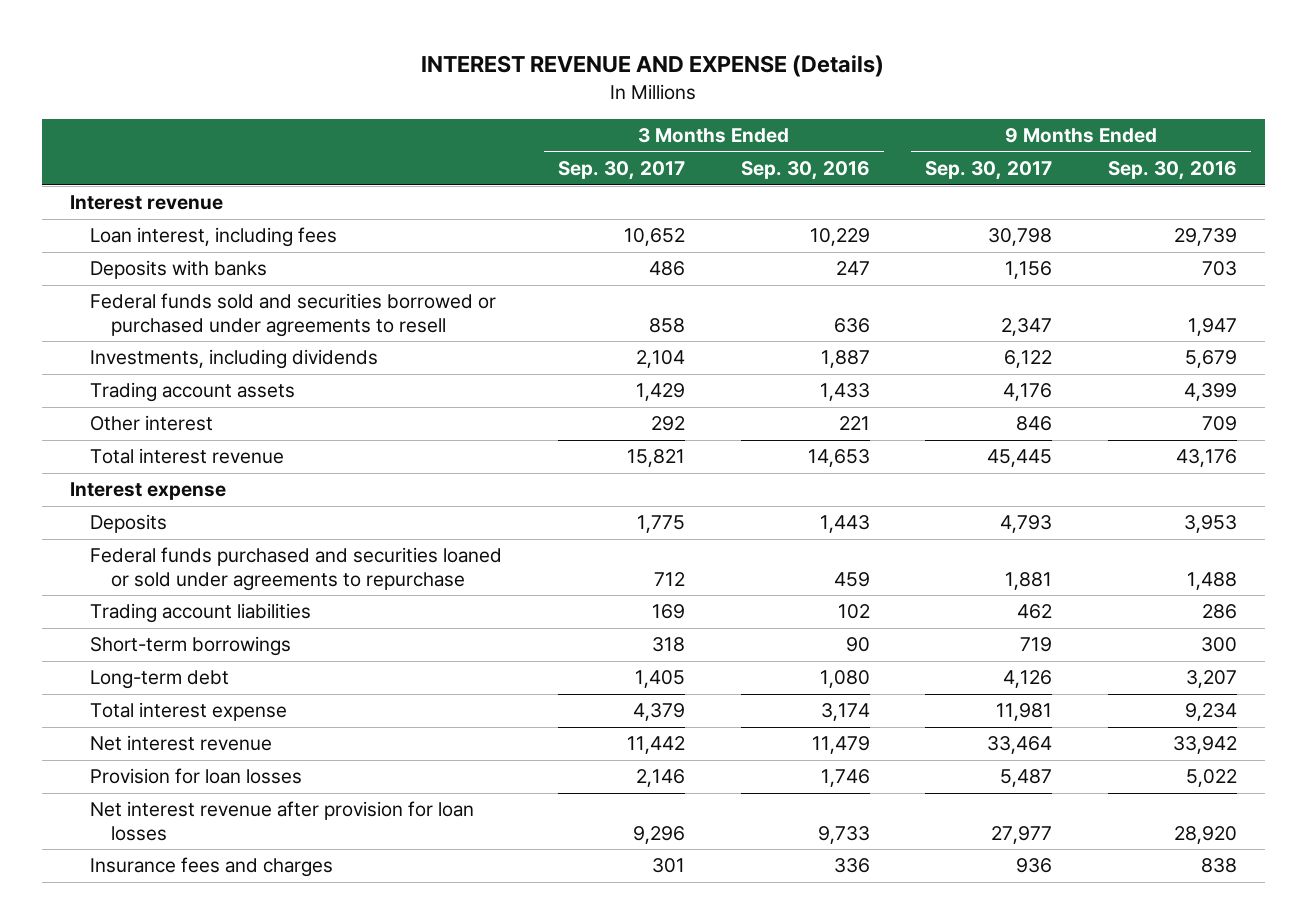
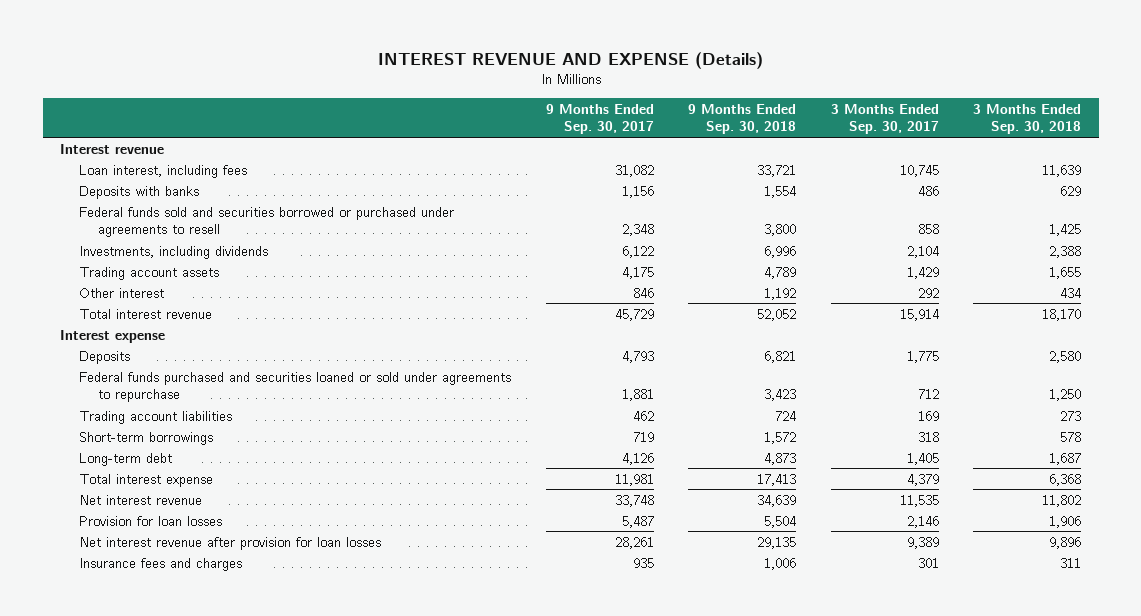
[740,161,870,181] Sep. 30, 2016 -> none
[1107,161,1237,181] Sep. 30, 2016 -> none
none -> [688,103,797,135] 9 Months Ended Sep. 30, 2018
none -> [973,103,1082,135] 3 Months Ended Sep. 30, 2018
[624,228,686,247] 10,652 -> [899,164,939,177] 10,745
[988,228,1053,247] 30,798 -> [614,164,654,177] 31,082
[1001,317,1053,336] 2,347 -> [621,224,654,237] 2,348
[1003,383,1053,402] 4,176 -> [621,266,654,279] 4,175
[627,449,686,468] 15,821 -> [899,308,939,321] 15,914
[987,449,1053,468] 45,445 -> [614,308,654,321] 45,729
[627,736,686,755] 11,442 -> [899,494,939,507] 11,535
[987,736,1053,755] 33,464 -> [614,494,654,507] 33,748
[633,825,686,844] 9,296 -> [906,536,939,549] 9,389
[991,825,1053,844] 27,977 -> [614,536,654,549] 28,261
[1016,858,1053,874] 936 -> [632,557,654,568] 935

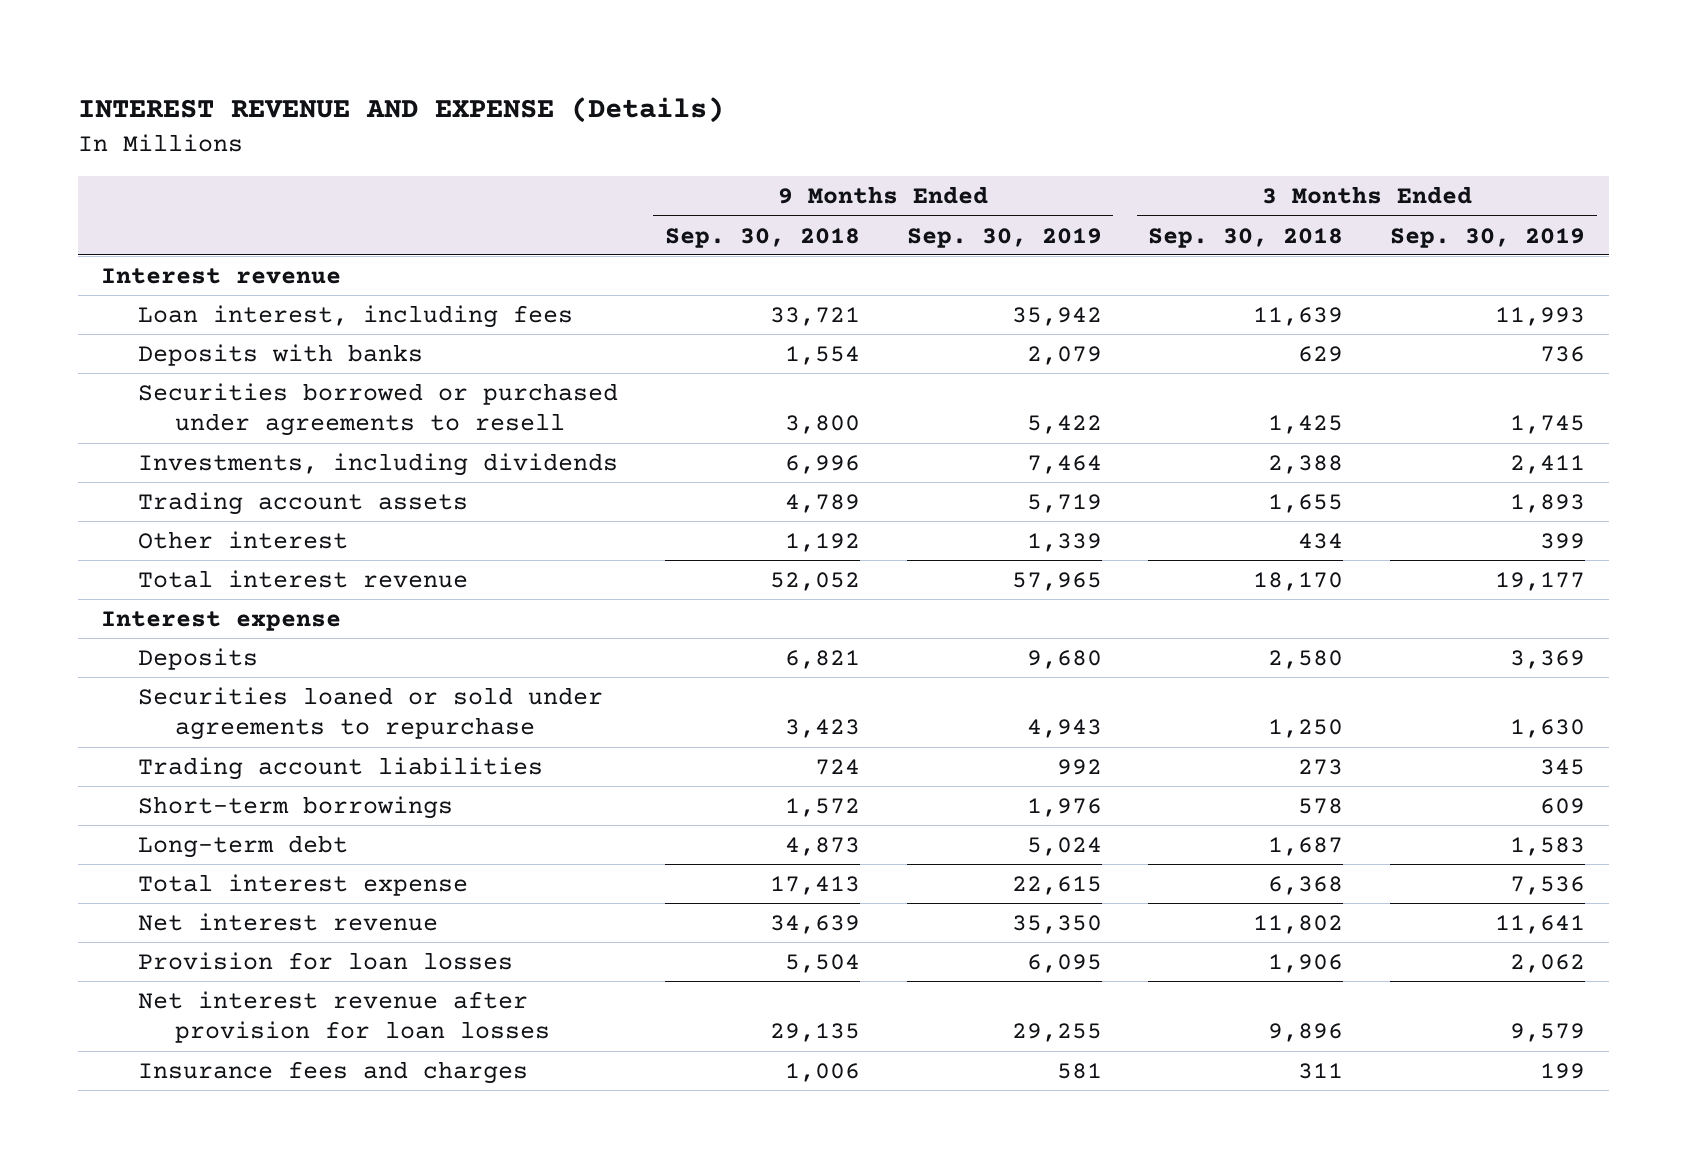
[545,103,654,135] 9 Months Ended Sep. 30, 2017 -> none
[830,103,939,135] 3 Months Ended Sep. 30, 2017 -> none
none -> [906,227,1102,248] Sep. 30, 2019
none -> [1390,227,1586,248] Sep. 30, 2019
[79,206,455,238] Federal funds sold and securities borrowed or purchased under agreements to resell -> [138,382,619,437] Securities borrowed or purchased under agreements to resell
[79,371,512,403] Federal funds purchased and securities loaned or sold under agreements to repurchase -> [138,686,604,741] Securities loaned or sold under agreements to repurchase

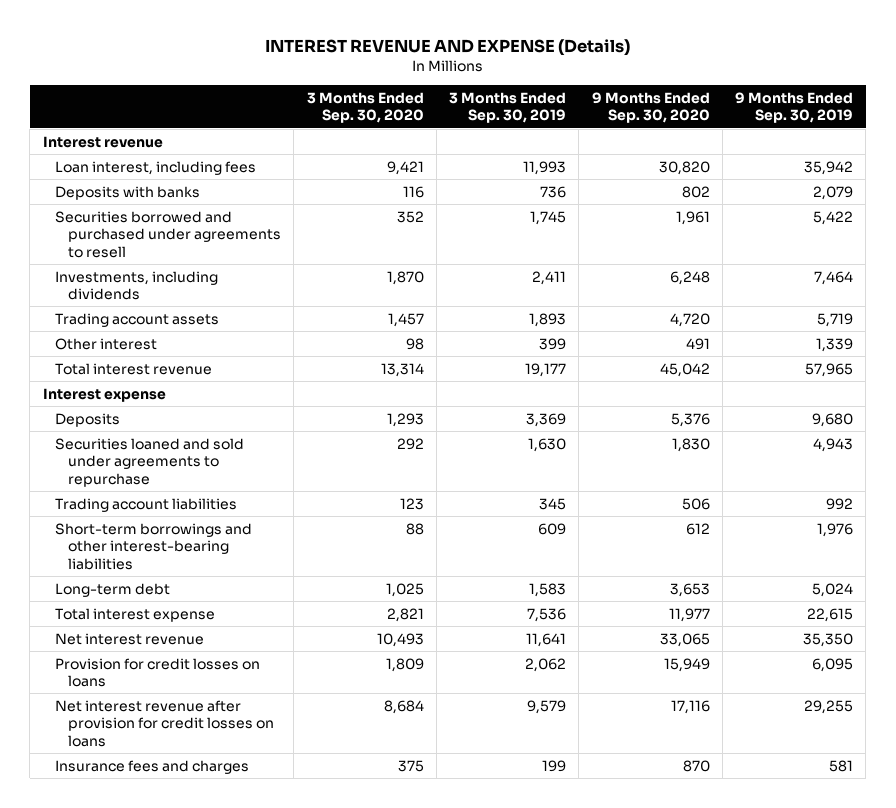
[664,227,860,248] Sep. 30, 2018 -> none
[1148,227,1344,248] Sep. 30, 2018 -> none
none -> [306,91,424,124] 3 Months Ended Sep. 30, 2020
none -> [591,91,710,124] 9 Months Ended Sep. 30, 2020
[138,382,619,437] Securities borrowed or purchased under agreements to resell -> [55,210,282,258] Securities borrowed and purchased under agreements to resell
[138,686,604,741] Securities loaned or sold under agreements to repurchase -> [55,437,245,487] Securities loaned and sold under agreements to repurchase
[138,795,454,819] Short-term borrowings -> [55,522,253,570] Short-term borrowings and other interest-bearing liabilities
[138,951,514,970] Provision for loan losses -> [55,657,261,688] Provision for credit losses on loans
[138,990,550,1044] Net interest revenue after provision for loan losses -> [55,699,275,747] Net interest revenue after provision for credit losses on loans

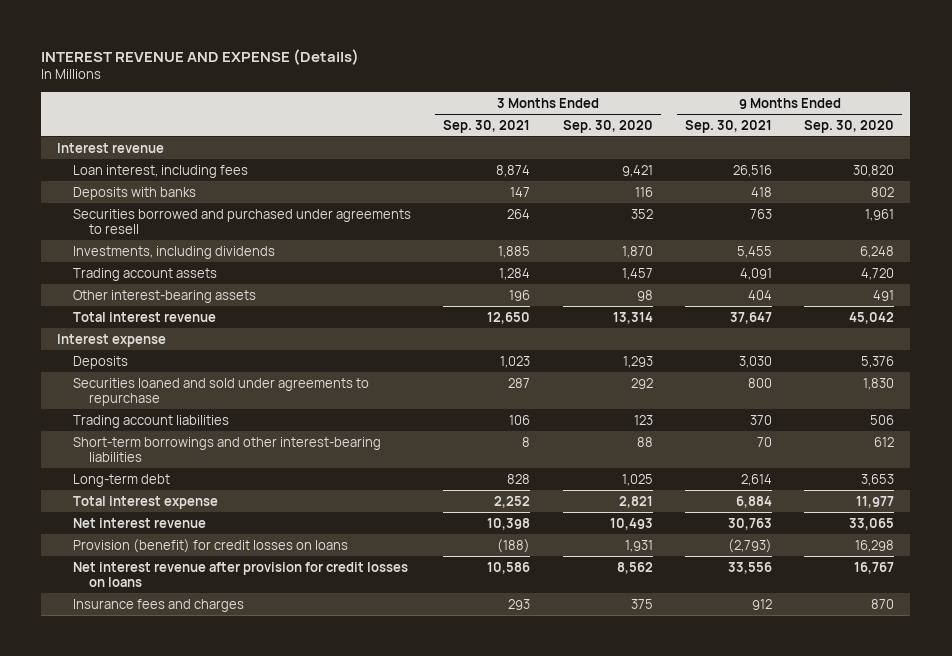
[449,91,567,124] 3 Months Ended Sep. 30, 2019 -> none
[735,91,854,124] 9 Months Ended Sep. 30, 2019 -> none
none -> [443,119,531,133] Sep. 30, 2021
none -> [684,119,772,133] Sep. 30, 2021
[55,337,158,350] Other interest -> [73,289,257,303] Other interest-bearing assets
[55,657,261,688] Provision for credit losses on loans -> [73,538,349,553] Provision (benefit) for credit losses on loans
[385,657,424,672] 1,809 -> [624,539,653,552] 1,931
[663,657,710,672] 15,949 -> [855,539,895,552] 16,298
[383,699,424,714] 8,684 -> [616,561,653,574] 8,562
[670,699,710,714] 17,116 -> [854,561,895,574] 16,767

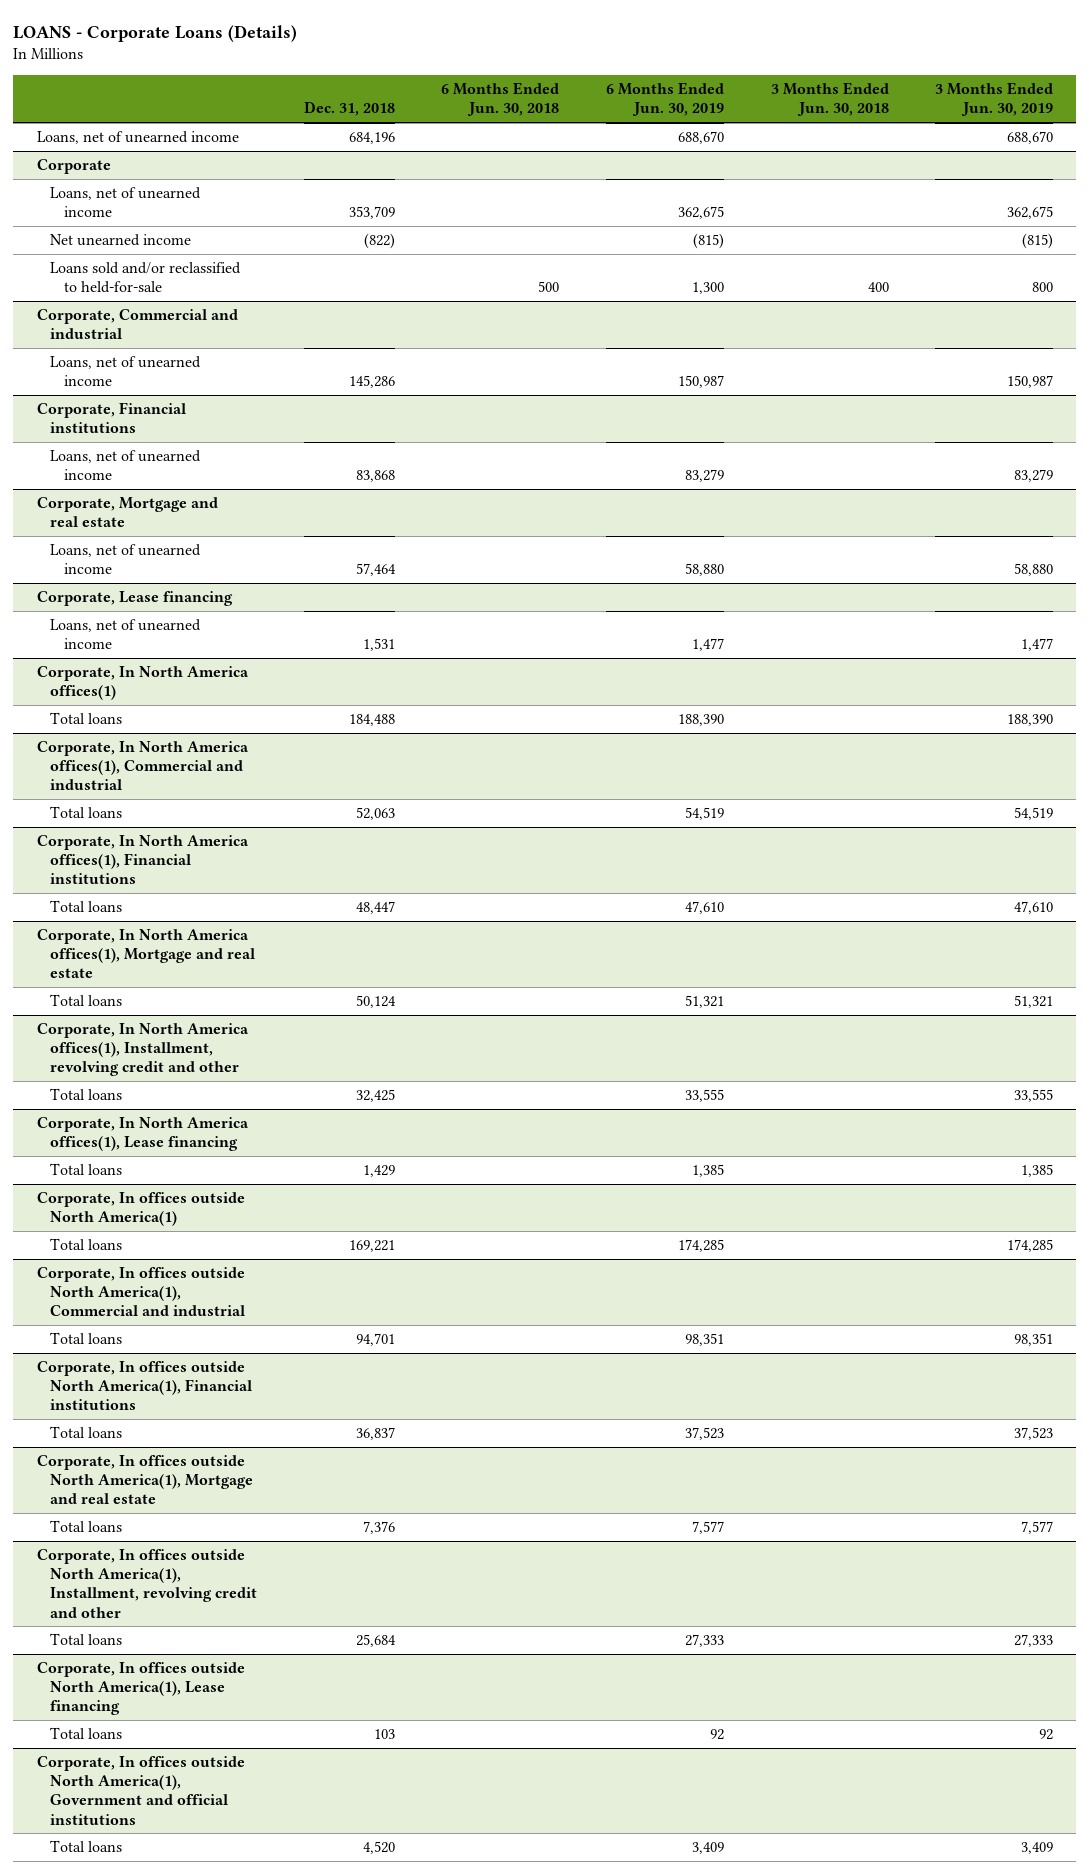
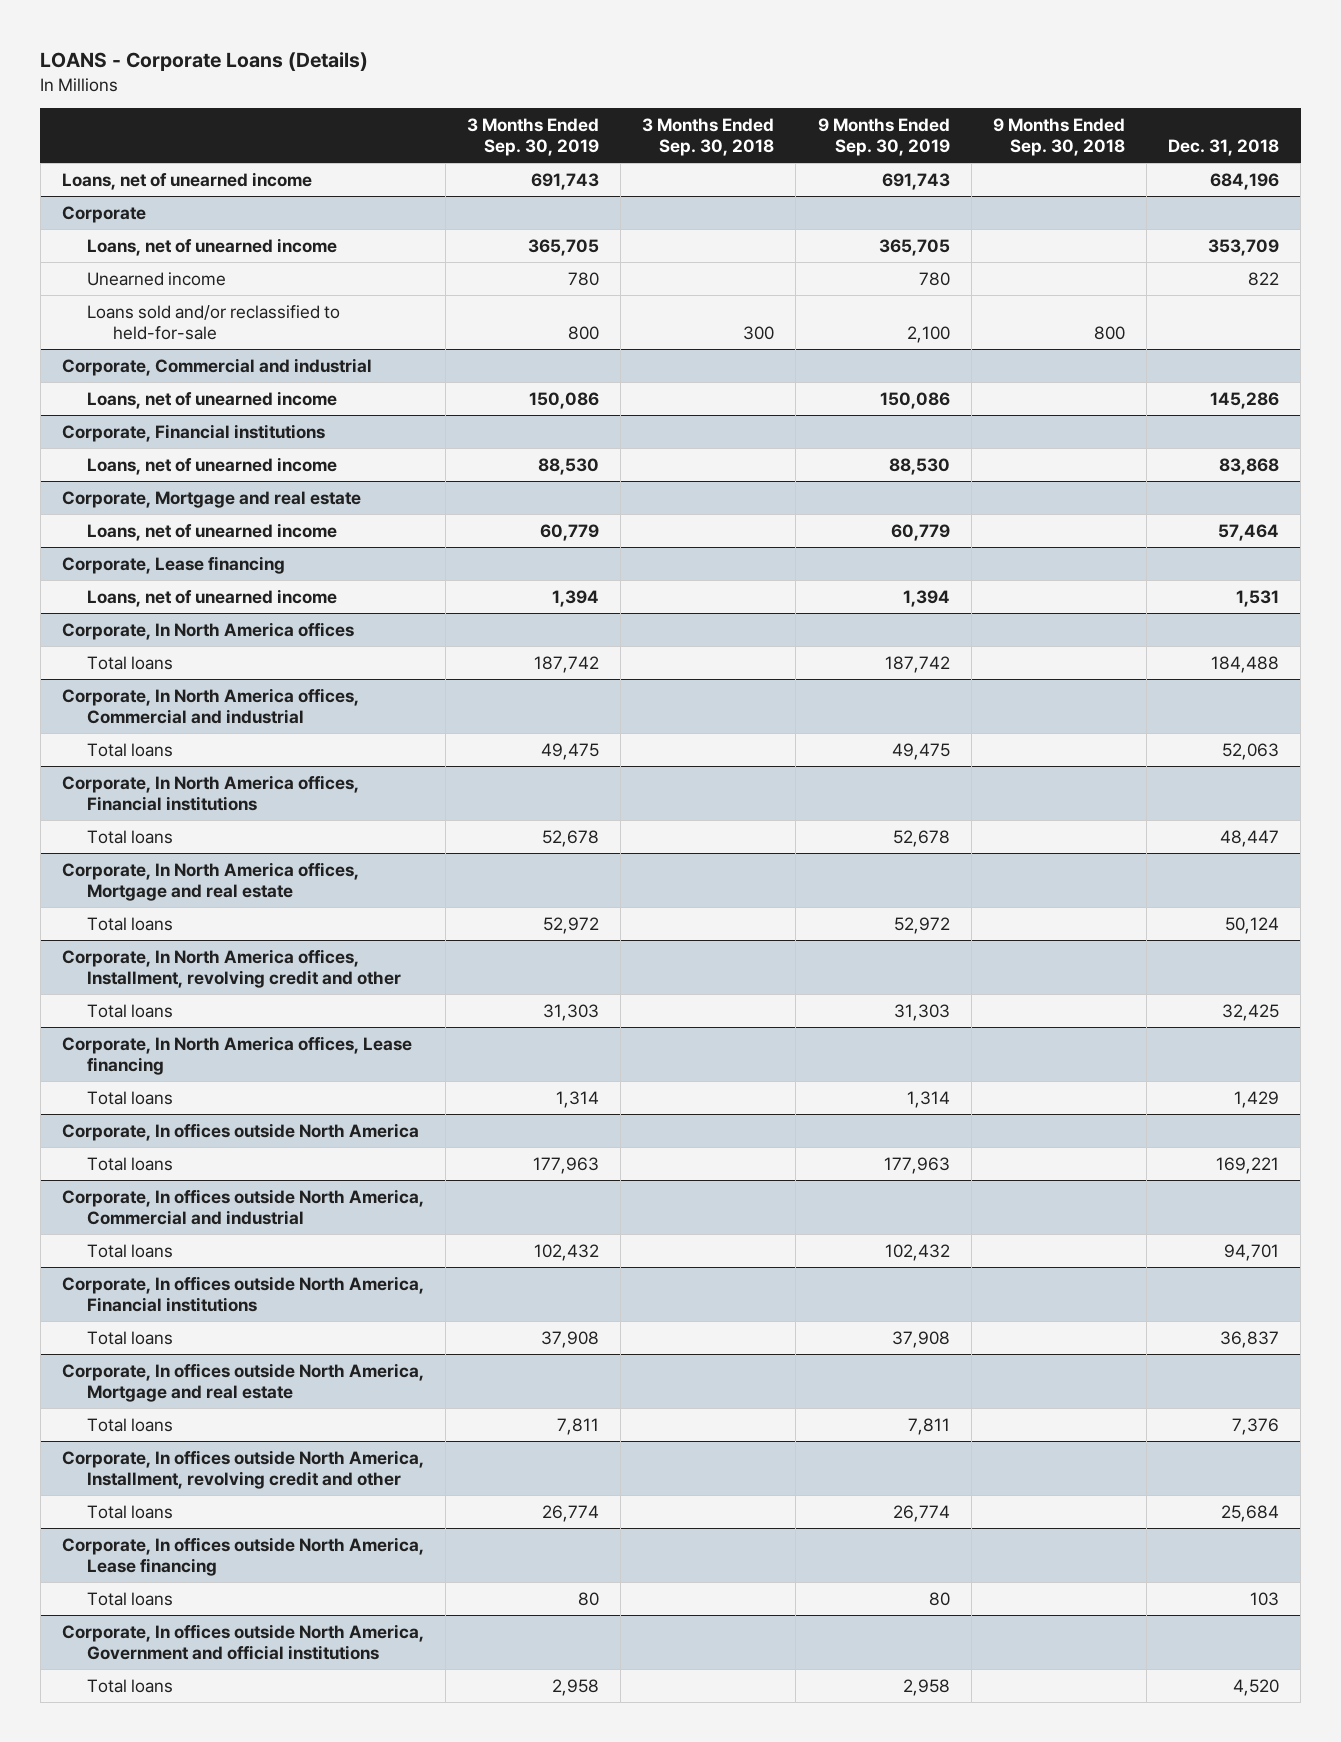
[441,82,560,117] 6 Months Ended Jun. 30, 2018 -> none
[605,82,724,117] 6 Months Ended Jun. 30, 2019 -> none
[770,82,889,117] 3 Months Ended Jun. 30, 2018 -> none
[935,82,1054,117] 3 Months Ended Jun. 30, 2019 -> none
none -> [466,118,599,156] 3 Months Ended Sep. 30, 2019
none -> [642,118,775,156] 3 Months Ended Sep. 30, 2018
none -> [817,118,950,156] 9 Months Ended Sep. 30, 2019
none -> [992,118,1125,156] 9 Months Ended Sep. 30, 2018
[50,234,192,247] Net unearned income -> [87,271,227,286] Unearned income
[363,233,395,250] (822) -> [1248,271,1280,286] 822
[36,666,249,701] Corporate, In North America offices(1) -> [61,621,354,640] Corporate, In North America offices
[36,741,249,791] Corporate, In North America offices(1), Commercial and industrial -> [61,687,359,724] Corporate, In North America offices, Commercial and industrial
[36,835,249,885] Corporate, In North America offices(1), Financial institutions -> [61,774,359,811] Corporate, In North America offices, Financial institutions
[36,929,256,979] Corporate, In North America offices(1), Mortgage and real estate -> [61,861,359,901] Corporate, In North America offices, Mortgage and real estate
[36,1023,249,1077] Corporate, In North America offices(1), Installment, revolving credit and other -> [61,948,402,988] Corporate, In North America offices, Installment, revolving credit and other
[36,1117,249,1152] Corporate, In North America offices(1), Lease financing -> [61,1035,412,1075] Corporate, In North America offices, Lease financing
[36,1192,245,1227] Corporate, In offices outside North America(1) -> [61,1122,419,1141] Corporate, In offices outside North America
[36,1267,246,1317] Corporate, In offices outside North America(1), Commercial and industrial -> [61,1188,424,1225] Corporate, In offices outside North America, Commercial and industrial
[36,1361,253,1411] Corporate, In offices outside North America(1), Financial institutions -> [61,1275,424,1312] Corporate, In offices outside North America, Financial institutions
[36,1455,254,1505] Corporate, In offices outside North America(1), Mortgage and real estate -> [61,1362,424,1402] Corporate, In offices outside North America, Mortgage and real estate
[36,1549,258,1618] Corporate, In offices outside North America(1), Installment, revolving credit and other -> [61,1449,424,1489] Corporate, In offices outside North America, Installment, revolving credit and other
[36,1662,245,1716] Corporate, In offices outside North America(1), Lease financing -> [61,1536,424,1576] Corporate, In offices outside North America, Lease financing
[36,1756,245,1825] Corporate, In offices outside North America(1), Government and official institutions -> [61,1623,424,1660] Corporate, In offices outside North America, Government and official institutions

